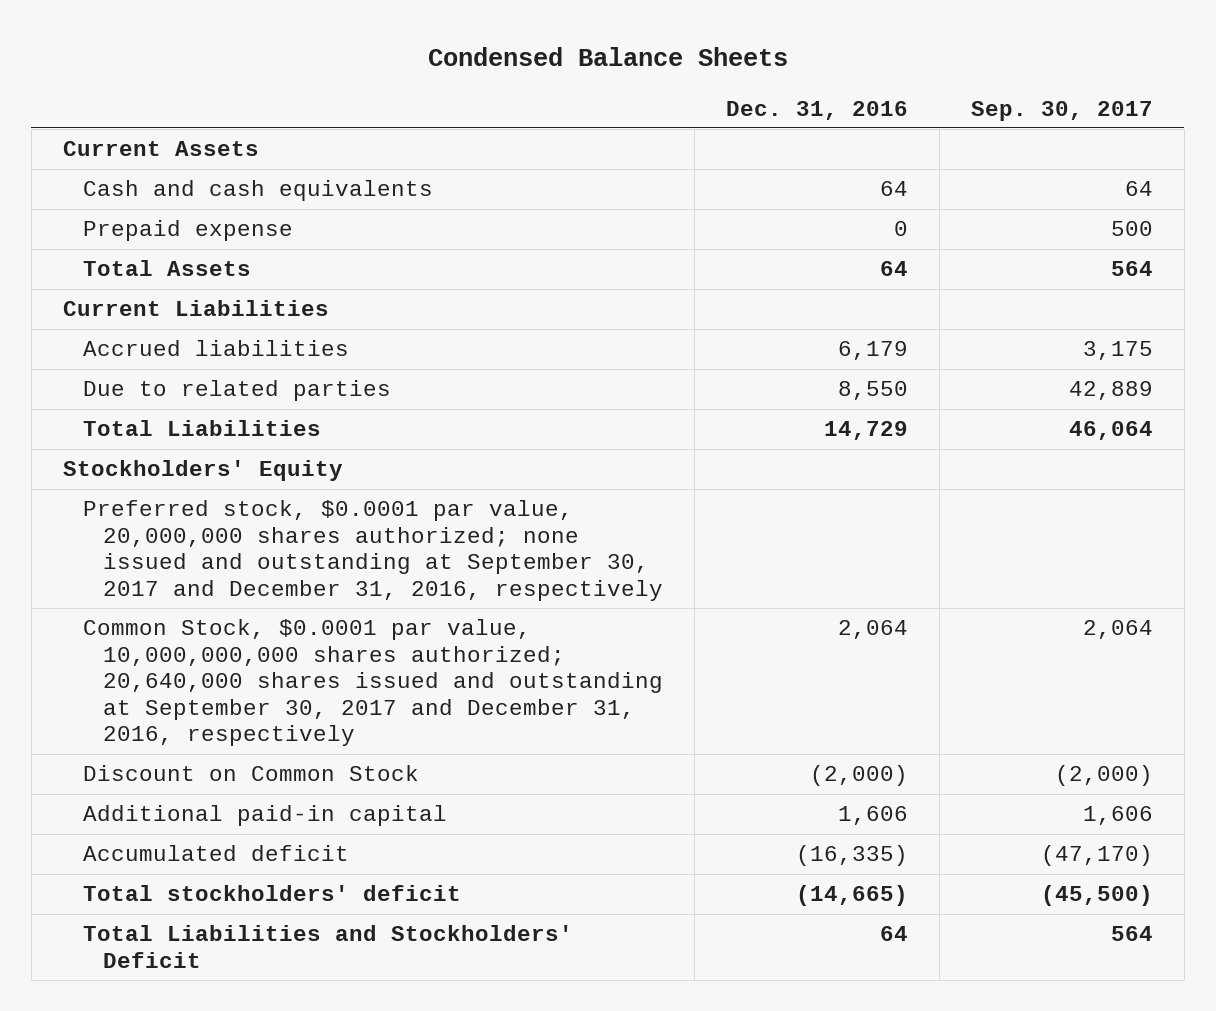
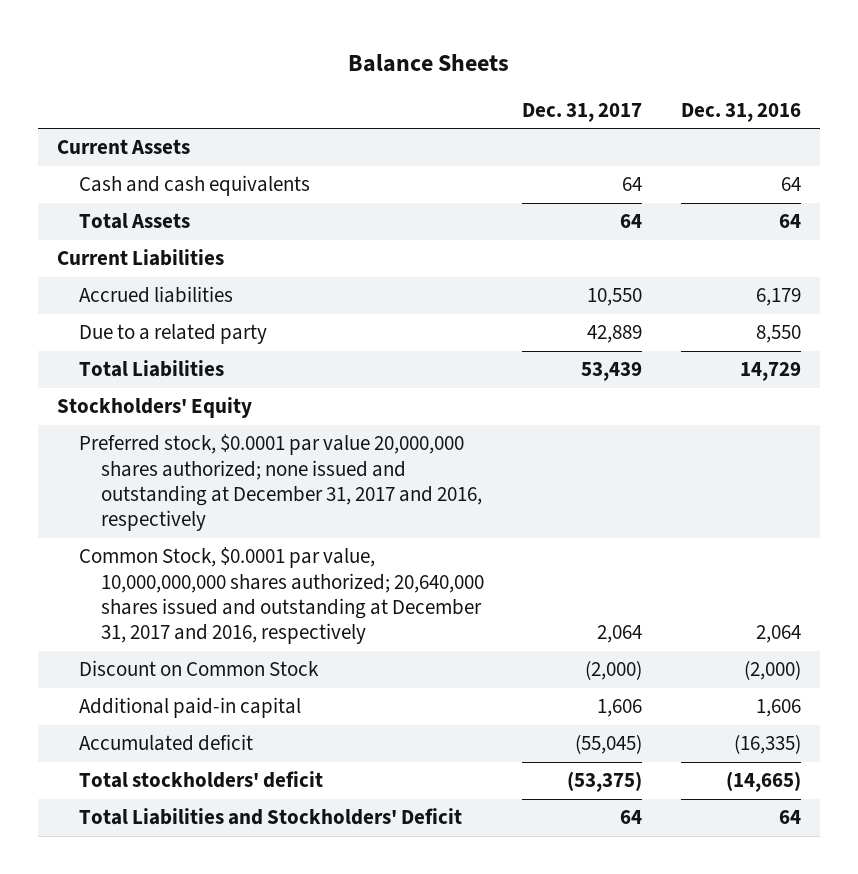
[427,47,788,67] Condensed Balance Sheets -> [348,53,510,72] Balance Sheets
[970,100,1153,121] Sep. 30, 2017 -> none
none -> [522,102,643,122] Dec. 31, 2017
[82,220,293,242] Prepaid expense -> none
[82,380,391,402] Due to related parties -> [79,324,268,345] Due to a related party
[82,500,664,601] Preferred stock, $0.0001 par value, 20,000,000 shares authorized; none issued and outstanding at September 30, 2017 and December 31, 2016, respectively -> [79,434,482,532] Preferred stock, $0.0001 par value 20,000,000 shares authorized; none issued and outstanding at December 31, 2017 and 2016, respectively
[82,619,664,747] Common Stock, $0.0001 par value, 10,000,000,000 shares authorized; 20,640,000 shares issued and outstanding at September 30, 2017 and December 31, 2016, respectively -> [79,547,484,645] Common Stock, $0.0001 par value, 10,000,000,000 shares authorized; 20,640,000 shares issued and outstanding at December 31, 2017 and 2016, respectively

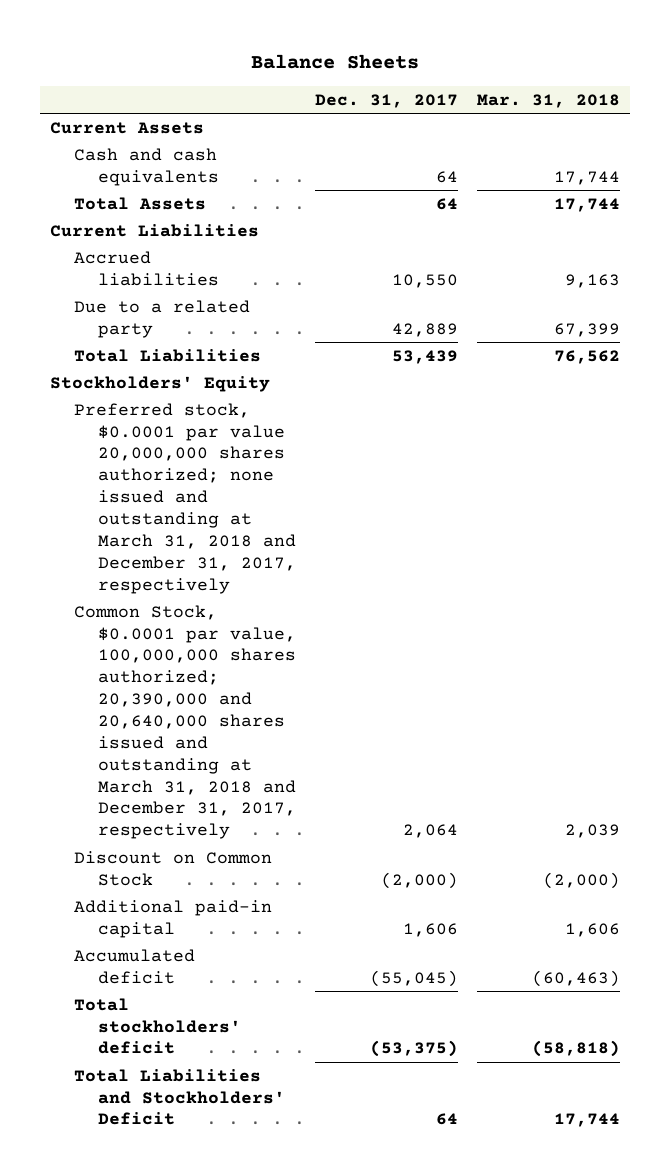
[680,102,801,122] Dec. 31, 2016 -> none
none -> [477,93,621,108] Mar. 31, 2018
[79,434,482,532] Preferred stock, $0.0001 par value 20,000,000 shares authorized; none issued and outstanding at December 31, 2017 and 2016, respectively -> [73,402,296,594] Preferred stock, $0.0001 par value 20,000,000 shares authorized; none issued and outstanding at March 31, 2018 and December 31, 2017, respectively
[79,547,484,645] Common Stock, $0.0001 par value, 10,000,000,000 shares authorized; 20,640,000 shares issued and outstanding at December 31, 2017 and 2016, respectively -> [73,604,296,840] Common Stock, $0.0001 par value, 100,000,000 shares authorized; 20,390,000 and 20,640,000 shares issued and outstanding at March 31, 2018 and December 31, 2017, respectively

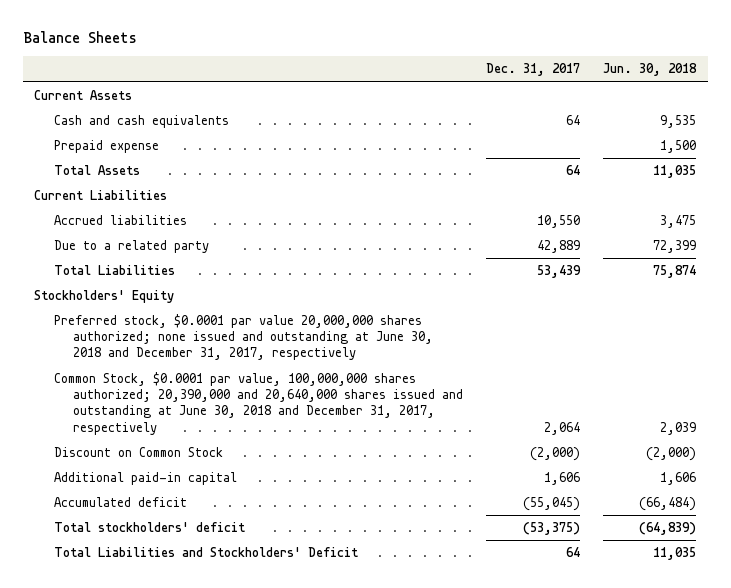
[477,93,621,108] Mar. 31, 2018 -> none
none -> [603,63,698,77] Jun. 30, 2018
none -> [53,140,159,154] Prepaid expense
[73,402,296,594] Preferred stock, $0.0001 par value 20,000,000 shares authorized; none issued and outstanding at March 31, 2018 and December 31, 2017, respectively -> [53,314,433,361] Preferred stock, $0.0001 par value 20,000,000 shares authorized; none issued and outstanding at June 30, 2018 and December 31, 2017, respectively
[73,604,296,840] Common Stock, $0.0001 par value, 100,000,000 shares authorized; 20,390,000 and 20,640,000 shares issued and outstanding at March 31, 2018 and December 31, 2017, respectively -> [53,372,463,435] Common Stock, $0.0001 par value, 100,000,000 shares authorized; 20,390,000 and 20,640,000 shares issued and outstanding at June 30, 2018 and December 31, 2017, respectively

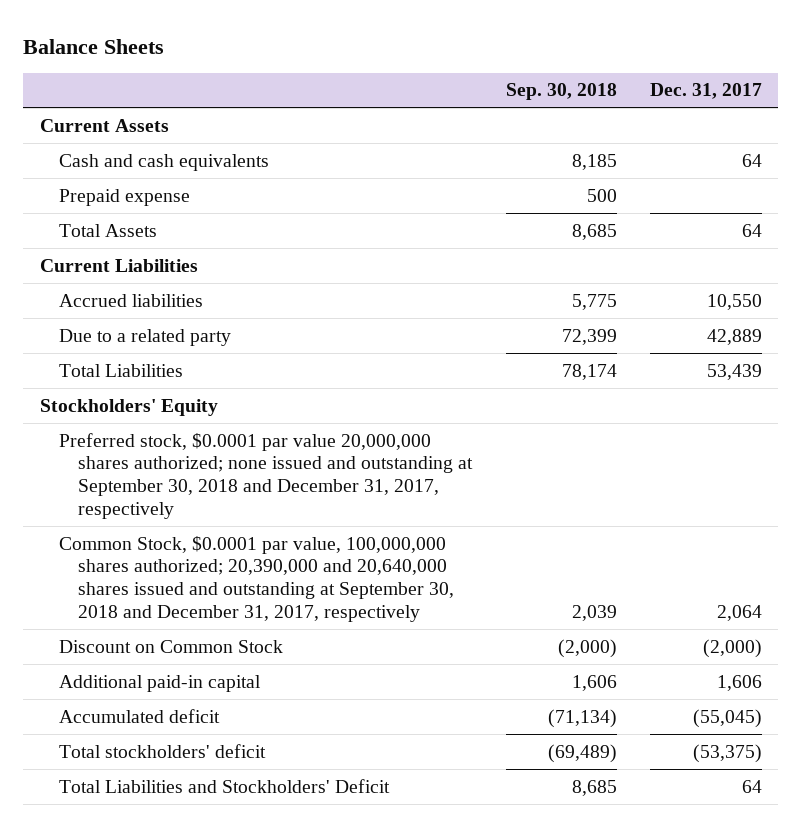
[603,63,698,77] Jun. 30, 2018 -> none
none -> [505,83,617,101] Sep. 30, 2018
[53,314,433,361] Preferred stock, $0.0001 par value 20,000,000 shares authorized; none issued and outstanding at June 30, 2018 and December 31, 2017, respectively -> [59,432,474,519] Preferred stock, $0.0001 par value 20,000,000 shares authorized; none issued and outstanding at September 30, 2018 and December 31, 2017, respectively
[53,372,463,435] Common Stock, $0.0001 par value, 100,000,000 shares authorized; 20,390,000 and 20,640,000 shares issued and outstanding at June 30, 2018 and December 31, 2017, respectively -> [59,535,455,622] Common Stock, $0.0001 par value, 100,000,000 shares authorized; 20,390,000 and 20,640,000 shares issued and outstanding at September 30, 2018 and December 31, 2017, respectively

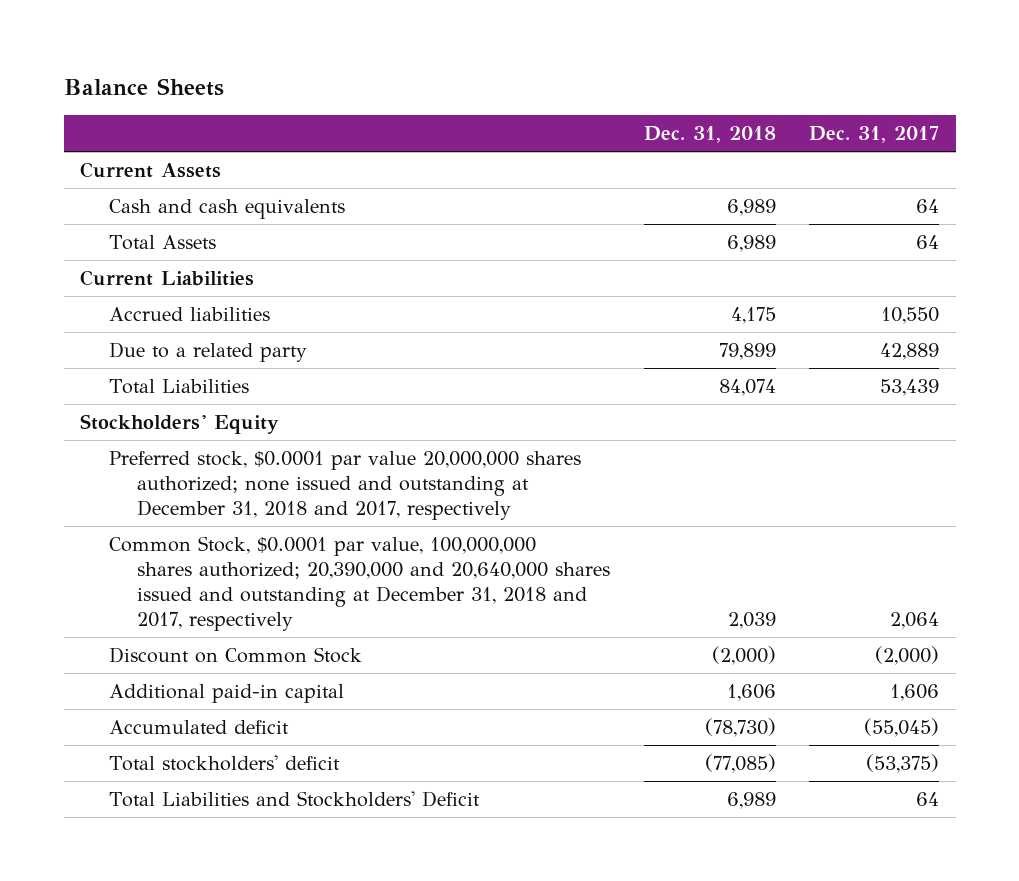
[505,83,617,101] Sep. 30, 2018 -> none
none -> [643,125,776,143] Dec. 31, 2018
[59,188,191,206] Prepaid expense -> none
[59,432,474,519] Preferred stock, $0.0001 par value 20,000,000 shares authorized; none issued and outstanding at September 30, 2018 and December 31, 2017, respectively -> [108,450,581,521] Preferred stock, $0.0001 par value 20,000,000 shares authorized; none issued and outstanding at December 31, 2018 and 2017, respectively
[59,535,455,622] Common Stock, $0.0001 par value, 100,000,000 shares authorized; 20,390,000 and 20,640,000 shares issued and outstanding at September 30, 2018 and December 31, 2017, respectively -> [108,535,611,632] Common Stock, $0.0001 par value, 100,000,000 shares authorized; 20,390,000 and 20,640,000 shares issued and outstanding at December 31, 2018 and 2017, respectively

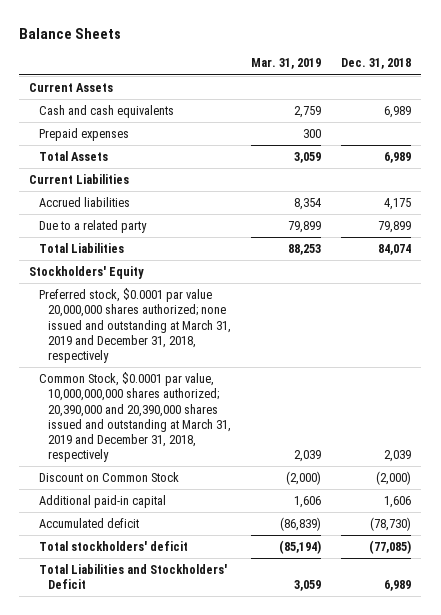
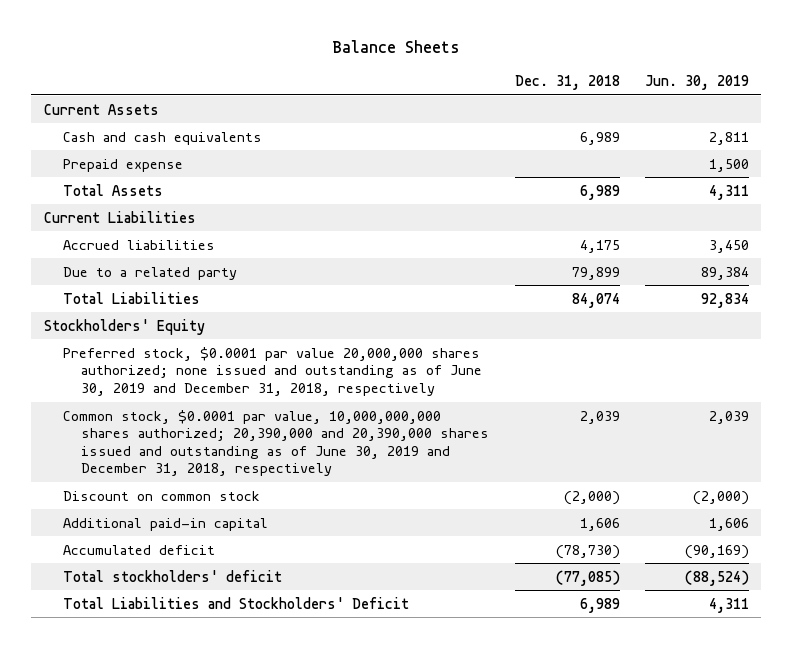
[251,58,322,70] Mar. 31, 2019 -> none
none -> [644,75,749,91] Jun. 30, 2019
[38,128,129,142] Prepaid expenses -> [62,158,183,172] Prepaid expense
[38,288,231,363] Preferred stock, $0.0001 par value 20,000,000 shares authorized; none issued and outstanding at March 31, 2019 and December 31, 2018, respectively -> [62,346,483,396] Preferred stock, $0.0001 par value 20,000,000 shares authorized; none issued and outstanding as of June 30, 2019 and December 31, 2018, respectively
[38,372,231,463] Common Stock, $0.0001 par value, 10,000,000,000 shares authorized; 20,390,000 and 20,390,000 shares issued and outstanding at March 31, 2019 and December 31, 2018, respectively -> [62,409,490,477] Common stock, $0.0001 par value, 10,000,000,000 shares authorized; 20,390,000 and 20,390,000 shares issued and outstanding as of June 30, 2019 and December 31, 2018, respectively
[38,472,179,483] Discount on Common Stock -> [62,490,260,501] Discount on common stock

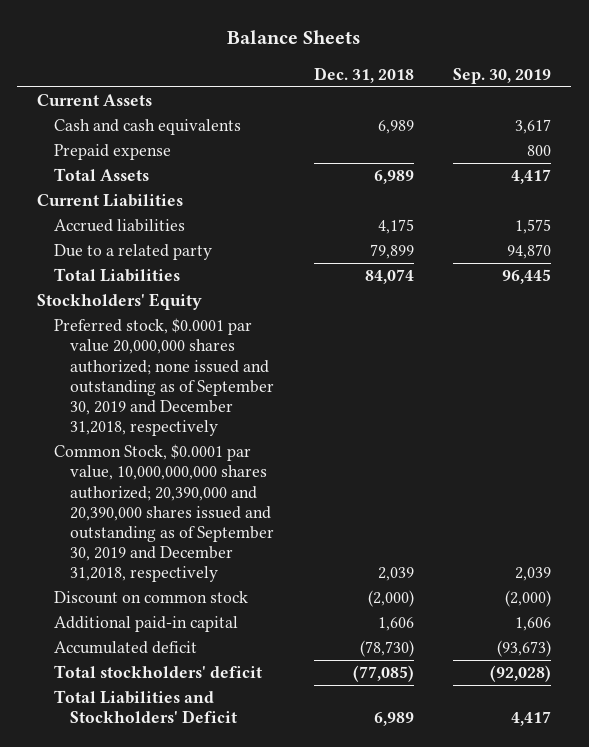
[644,75,749,91] Jun. 30, 2019 -> none
none -> [453,67,552,84] Sep. 30, 2019
[62,346,483,396] Preferred stock, $0.0001 par value 20,000,000 shares authorized; none issued and outstanding as of June 30, 2019 and December 31, 2018, respectively -> [53,318,275,437] Preferred stock, $0.0001 par value 20,000,000 shares authorized; none issued and outstanding as of September 30, 2019 and December 31,2018, respectively
[62,409,490,477] Common stock, $0.0001 par value, 10,000,000,000 shares authorized; 20,390,000 and 20,390,000 shares issued and outstanding as of June 30, 2019 and December 31, 2018, respectively -> [53,444,275,583] Common Stock, $0.0001 par value, 10,000,000,000 shares authorized; 20,390,000 and 20,390,000 shares issued and outstanding as of September 30, 2019 and December 31,2018, respectively

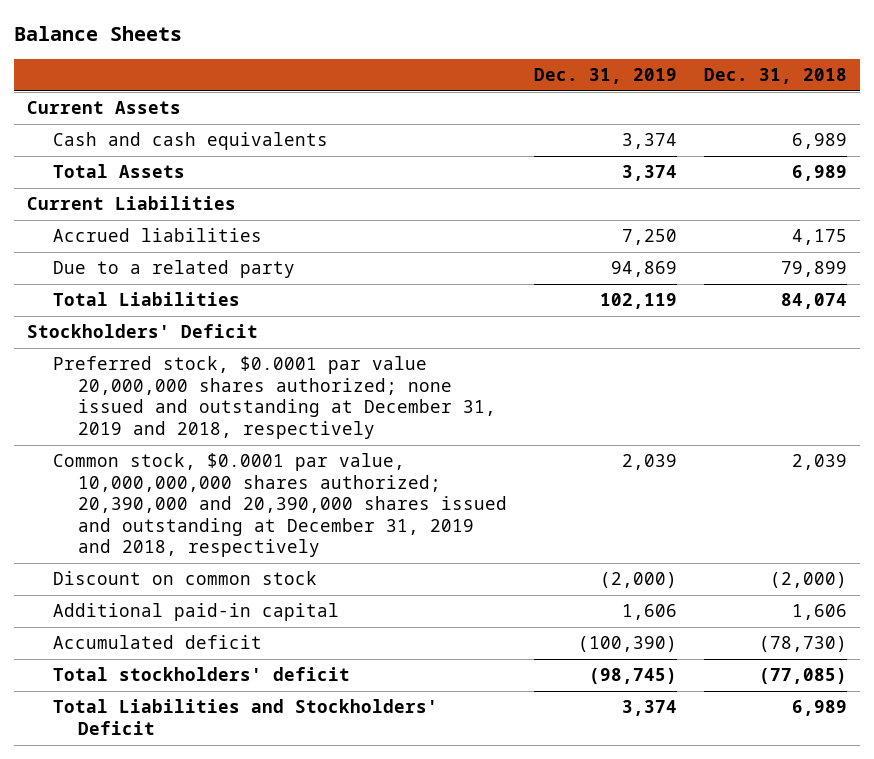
[453,67,552,84] Sep. 30, 2019 -> none
none -> [533,68,677,85] Dec. 31, 2019
[53,144,171,161] Prepaid expense -> none
[37,293,203,311] Stockholders' Equity -> [27,324,259,339] Stockholders' Deficit
[53,318,275,437] Preferred stock, $0.0001 par value 20,000,000 shares authorized; none issued and outstanding as of September 30, 2019 and December 31,2018, respectively -> [52,356,497,439] Preferred stock, $0.0001 par value 20,000,000 shares authorized; none issued and outstanding at December 31, 2019 and 2018, respectively
[53,444,275,583] Common Stock, $0.0001 par value, 10,000,000,000 shares authorized; 20,390,000 and 20,390,000 shares issued and outstanding as of September 30, 2019 and December 31,2018, respectively -> [52,453,508,558] Common stock, $0.0001 par value, 10,000,000,000 shares authorized; 20,390,000 and 20,390,000 shares issued and outstanding at December 31, 2019 and 2018, respectively

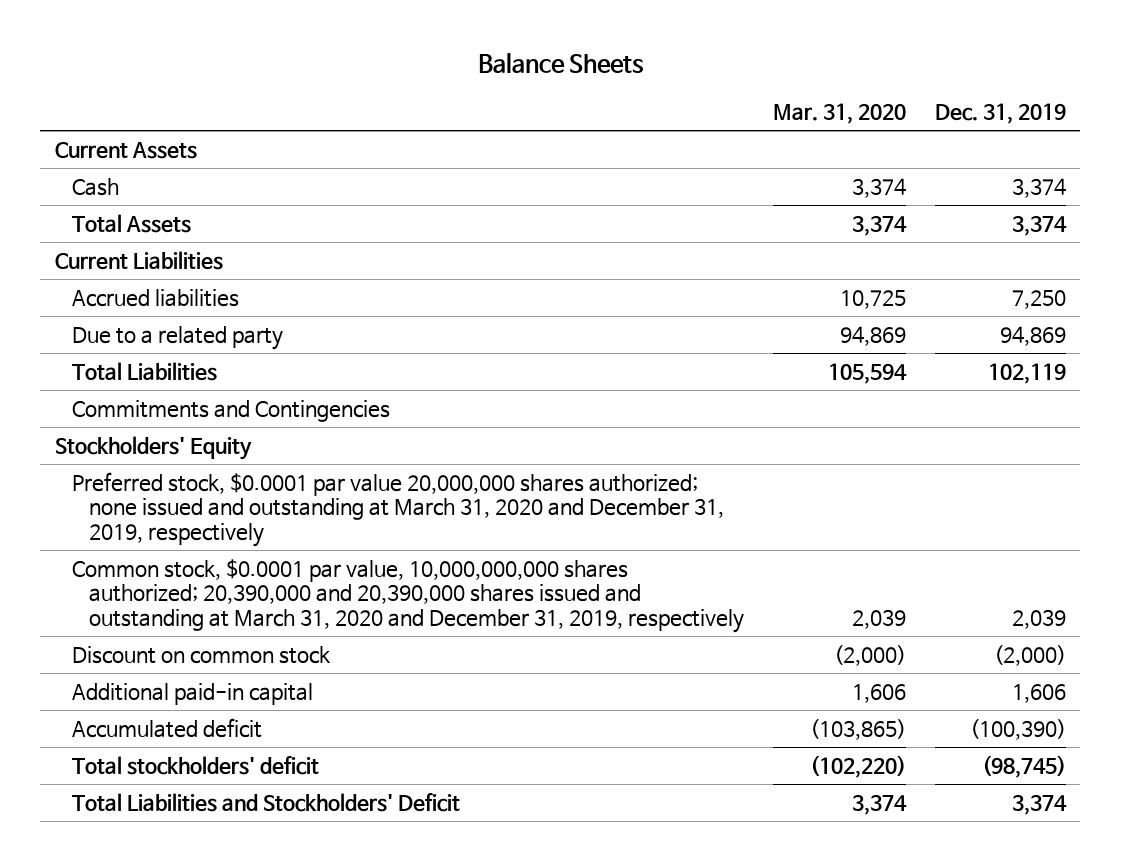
[703,68,847,85] Dec. 31, 2018 -> none
none -> [772,102,906,124] Mar. 31, 2020
[52,132,328,151] Cash and cash equivalents -> [71,177,119,196] Cash
none -> [71,399,390,422] Commitments and Contingencies
[27,324,259,339] Stockholders' Deficit -> [54,435,252,460] Stockholders' Equity
[52,356,497,439] Preferred stock, $0.0001 par value 20,000,000 shares authorized; none issued and outstanding at December 31, 2019 and 2018, respectively -> [71,471,725,547] Preferred stock, $0.0001 par value 20,000,000 shares authorized; none issued and outstanding at March 31, 2020 and December 31, 2019, respectively
[52,453,508,558] Common stock, $0.0001 par value, 10,000,000,000 shares authorized; 20,390,000 and 20,390,000 shares issued and outstanding at December 31, 2019 and 2018, respectively -> [71,558,745,633] Common stock, $0.0001 par value, 10,000,000,000 shares authorized; 20,390,000 and 20,390,000 shares issued and outstanding at March 31, 2020 and December 31, 2019, respectively

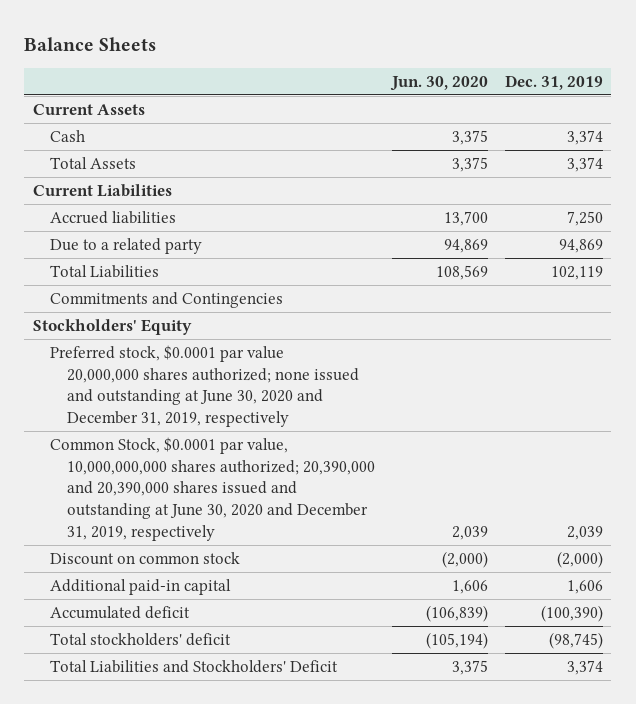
[772,102,906,124] Mar. 31, 2020 -> none
none -> [389,75,488,91] Jun. 30, 2020
[71,471,725,547] Preferred stock, $0.0001 par value 20,000,000 shares authorized; none issued and outstanding at March 31, 2020 and December 31, 2019, respectively -> [49,345,359,428] Preferred stock, $0.0001 par value 20,000,000 shares authorized; none issued and outstanding at June 30, 2020 and December 31, 2019, respectively
[71,558,745,633] Common stock, $0.0001 par value, 10,000,000,000 shares authorized; 20,390,000 and 20,390,000 shares issued and outstanding at March 31, 2020 and December 31, 2019, respectively -> [49,437,375,541] Common Stock, $0.0001 par value, 10,000,000,000 shares authorized; 20,390,000 and 20,390,000 shares issued and outstanding at June 30, 2020 and December 31, 2019, respectively

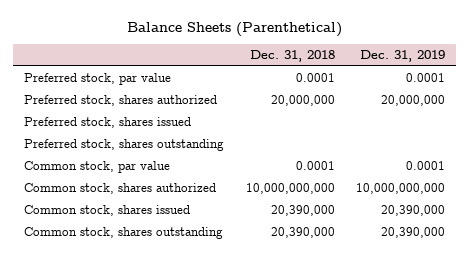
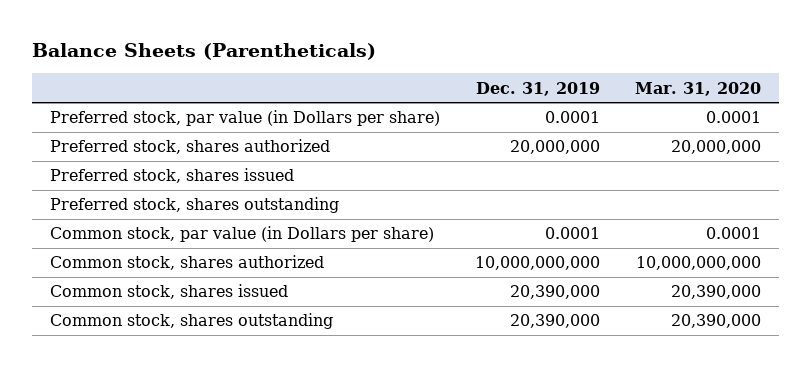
[126,21,342,37] Balance Sheets (Parenthetical) -> [32,43,377,61] Balance Sheets (Parentheticals)
[249,50,335,63] Dec. 31, 2018 -> none
none -> [635,81,762,96] Mar. 31, 2020
[23,73,171,86] Preferred stock, par value -> [49,110,440,127] Preferred stock, par value (in Dollars per share)
[23,161,170,174] Common stock, par value -> [49,226,434,243] Common stock, par value (in Dollars per share)

